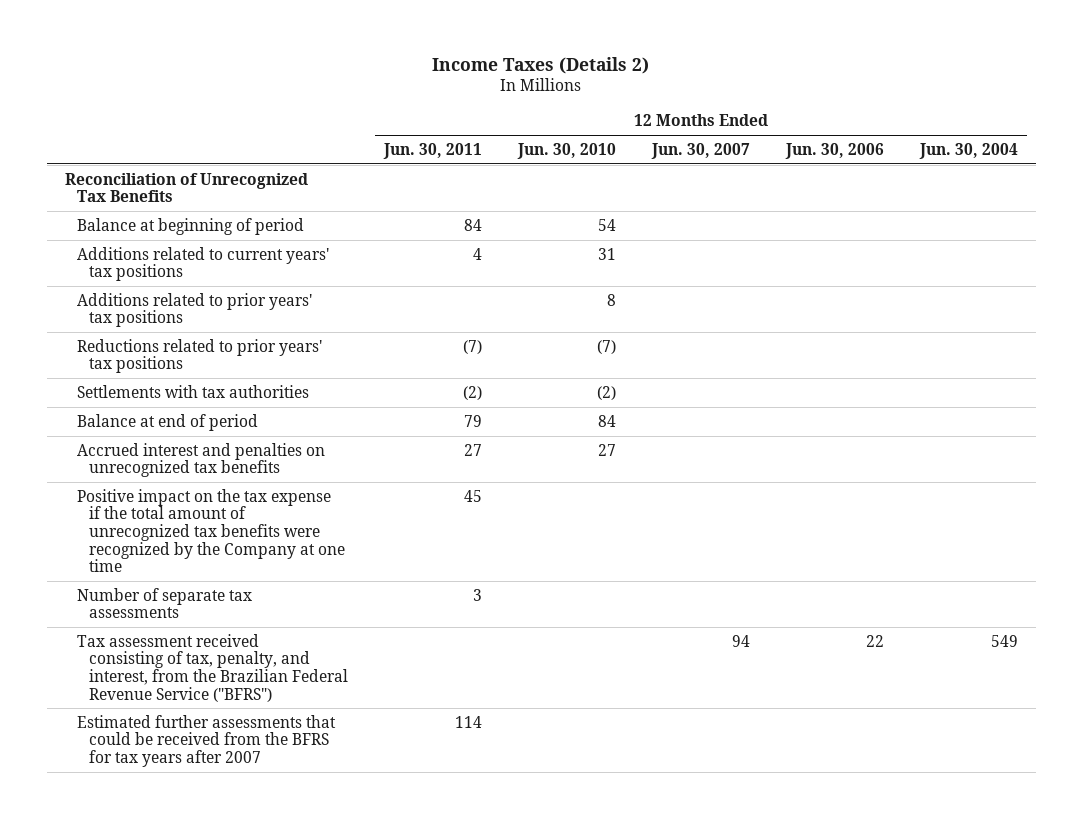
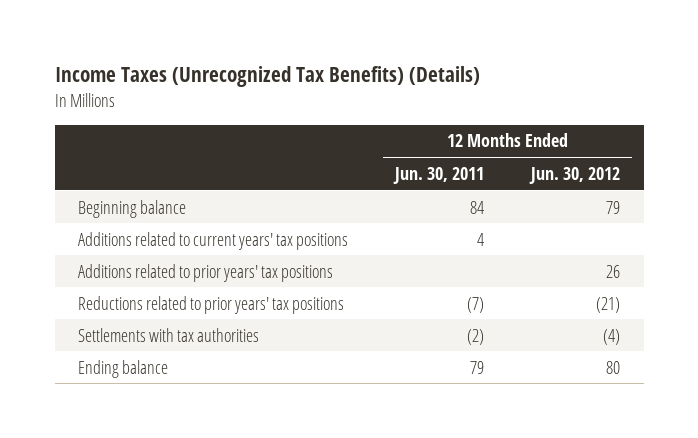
[432,56,650,74] Income Taxes (Details 2) -> [54,66,480,88] Income Taxes (Unrecognized Tax Benefits) (Details)
[516,142,616,159] Jun. 30, 2010 -> none
[650,142,750,159] Jun. 30, 2007 -> none
[784,142,884,159] Jun. 30, 2006 -> none
[918,142,1018,159] Jun. 30, 2004 -> none
none -> [529,166,621,184] Jun. 30, 2012
[64,172,308,203] Reconciliation of Unrecognized Tax Benefits -> none
[76,217,304,235] Balance at beginning of period -> [78,199,187,218] Beginning balance
[76,442,325,478] Accrued interest and penalties on unrecognized tax benefits -> none
[76,488,345,573] Positive impact on the tax expense if the total amount of unrecognized tax benefits were recognized by the Company at one time -> none
[76,587,252,619] Number of separate tax assessments -> none
[76,633,348,702] Tax assessment received consisting of tax, penalty, and interest, from the Brazilian Federal Revenue Service ("BFRS") -> none
[76,714,336,768] Estimated further assessments that could be received from the BFRS for tax years after 2007 -> none
[76,413,258,431] Balance at end of period -> [78,359,169,378] Ending balance

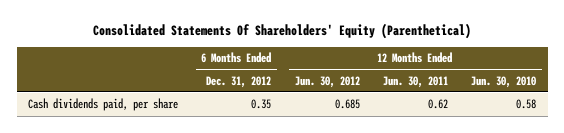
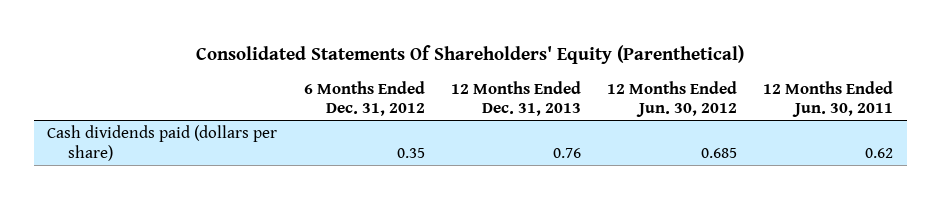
[471,75,537,88] Jun. 30, 2010 -> none
none -> [450,80,581,116] 12 Months Ended Dec. 31, 2013
[28,98,179,112] Cash dividends paid, per share -> [47,125,278,161] Cash dividends paid (dollars per share)

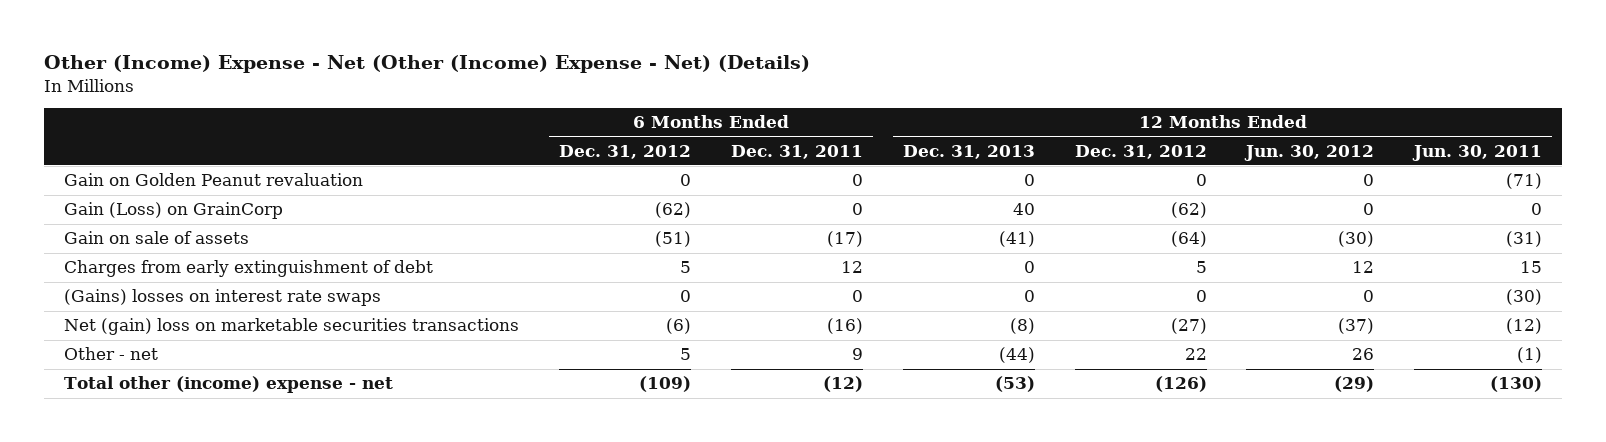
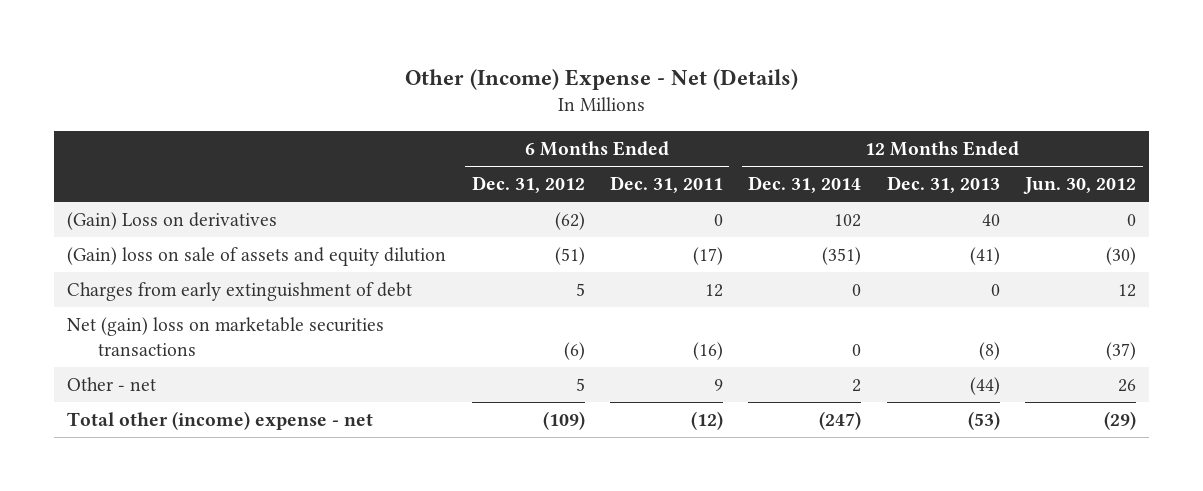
[43,55,810,74] Other (Income) Expense - Net (Other (Income) Expense - Net) (Details) -> [404,68,798,90] Other (Income) Expense - Net (Details)
[1074,144,1207,159] Dec. 31, 2012 -> none
[1412,144,1543,161] Jun. 30, 2011 -> none
none -> [748,176,862,194] Dec. 31, 2014
[63,173,363,187] Gain on Golden Peanut revaluation -> none
[63,202,283,220] Gain (Loss) on GrainCorp -> [67,211,278,230] (Gain) Loss on derivatives
[63,231,249,245] Gain on sale of assets -> [67,246,447,266] (Gain) loss on sale of assets and equity dilution
[63,289,381,307] (Gains) losses on interest rate swaps -> none

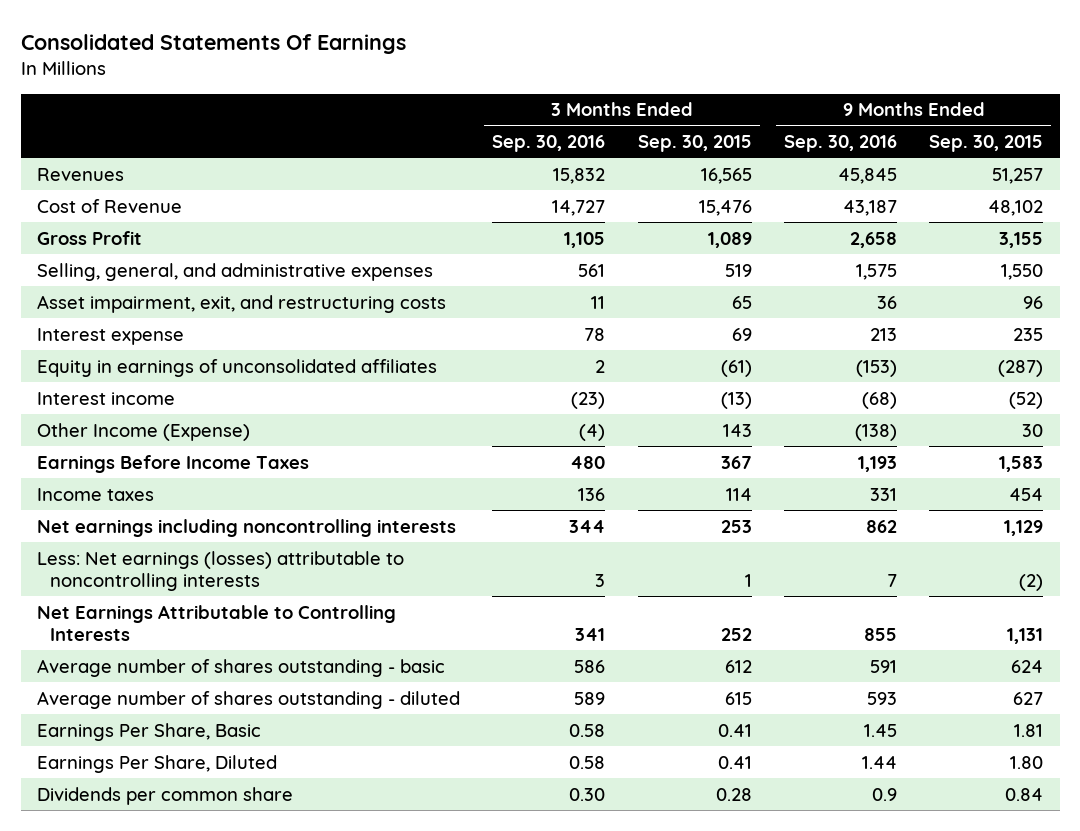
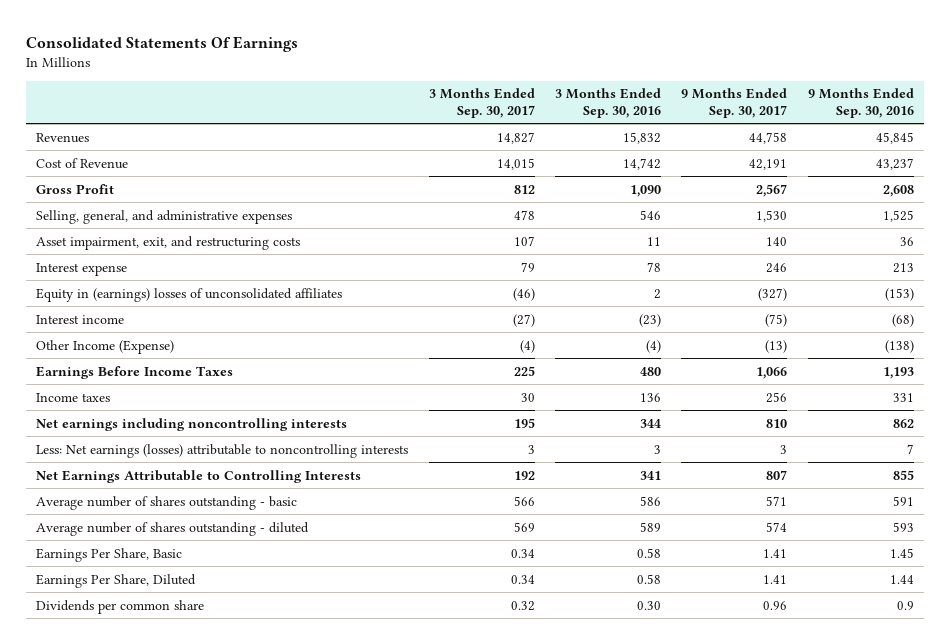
[637,135,752,153] Sep. 30, 2015 -> none
[929,135,1044,153] Sep. 30, 2015 -> none
none -> [428,88,535,118] 3 Months Ended Sep. 30, 2017
none -> [681,88,788,118] 9 Months Ended Sep. 30, 2017
[552,199,606,216] 14,727 -> [622,157,661,170] 14,742
[843,199,898,216] 43,187 -> [875,157,914,170] 43,237
[564,231,606,248] 1,105 -> [629,184,661,197] 1,090
[850,231,898,248] 2,658 -> [882,184,914,197] 2,608
[578,263,606,277] 561 -> [639,209,661,220] 546
[856,263,898,280] 1,575 -> [882,209,914,222] 1,525
[36,358,437,377] Equity in earnings of unconsolidated affiliates -> [36,287,343,302] Equity in (earnings) losses of unconsolidated affiliates

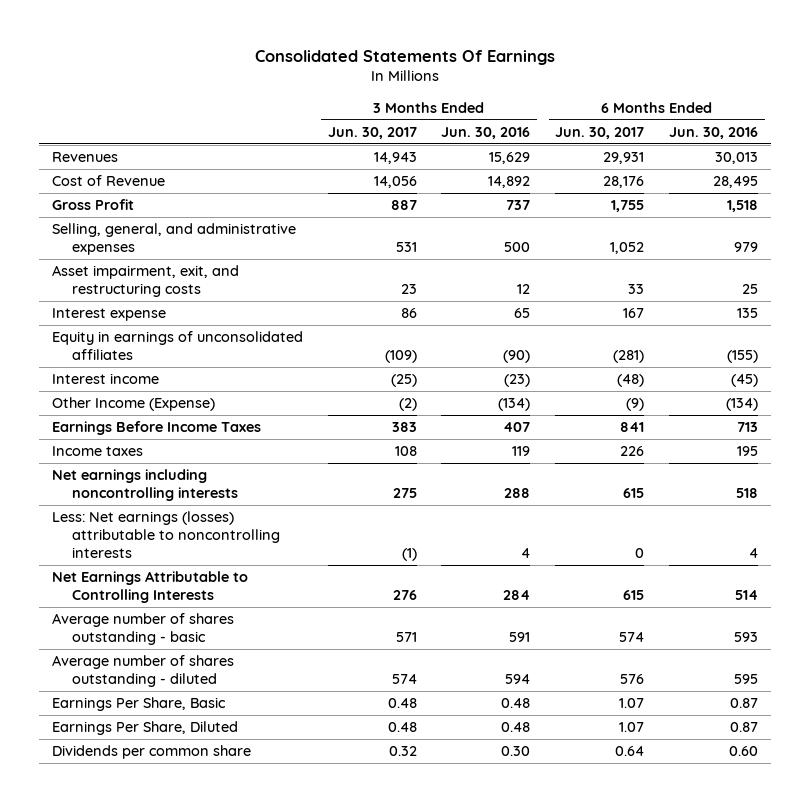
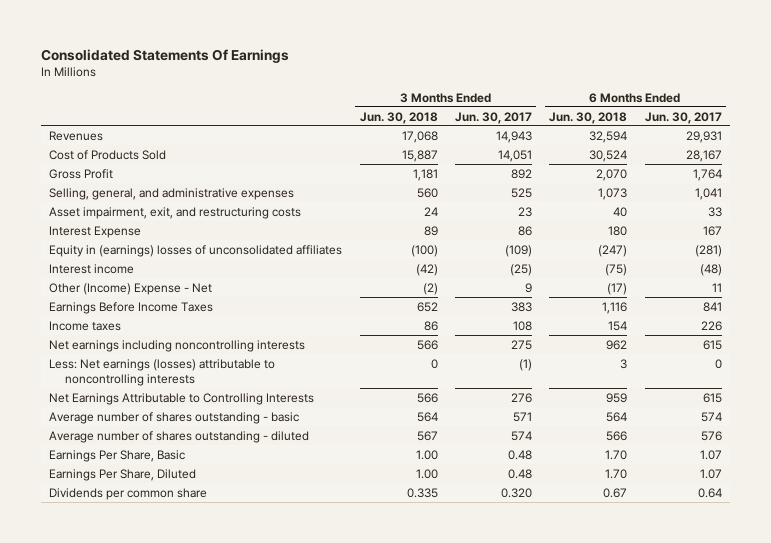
[441,126,531,139] Jun. 30, 2016 -> none
[669,126,759,139] Jun. 30, 2016 -> none
none -> [359,111,438,124] Jun. 30, 2018
none -> [549,111,628,124] Jun. 30, 2018
[51,175,165,187] Cost of Revenue -> [49,149,167,160] Cost of Products Sold
[373,176,417,189] 14,056 -> [497,149,532,162] 14,051
[603,176,645,189] 28,176 -> [685,149,722,162] 28,167
[390,200,417,211] 887 -> [510,168,532,179] 892
[611,200,645,213] 1,755 -> [692,168,722,181] 1,764
[395,241,417,252] 531 -> [510,187,532,198] 525
[610,241,645,254] 1,052 -> [694,187,722,200] 1,041
[51,308,166,322] Interest expense -> [49,225,142,238] Interest Expense
[51,331,303,360] Equity in earnings of unconsolidated affiliates -> [49,244,343,257] Equity in (earnings) losses of unconsolidated affiliates
[51,397,215,412] Other Income (Expense) -> [49,282,213,295] Other (Income) Expense - Net
[398,398,417,412] (2) -> [524,282,532,293] 9
[626,398,645,412] (9) -> [711,282,722,292] 11
[388,746,417,757] 0.32 -> [500,487,532,498] 0.320

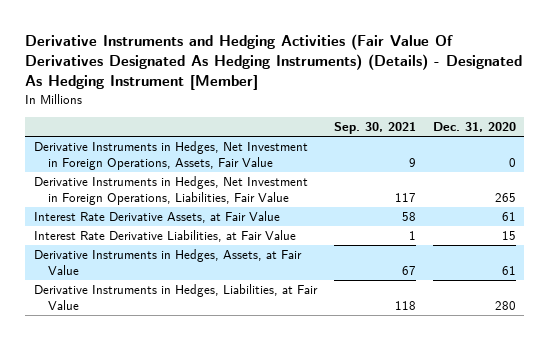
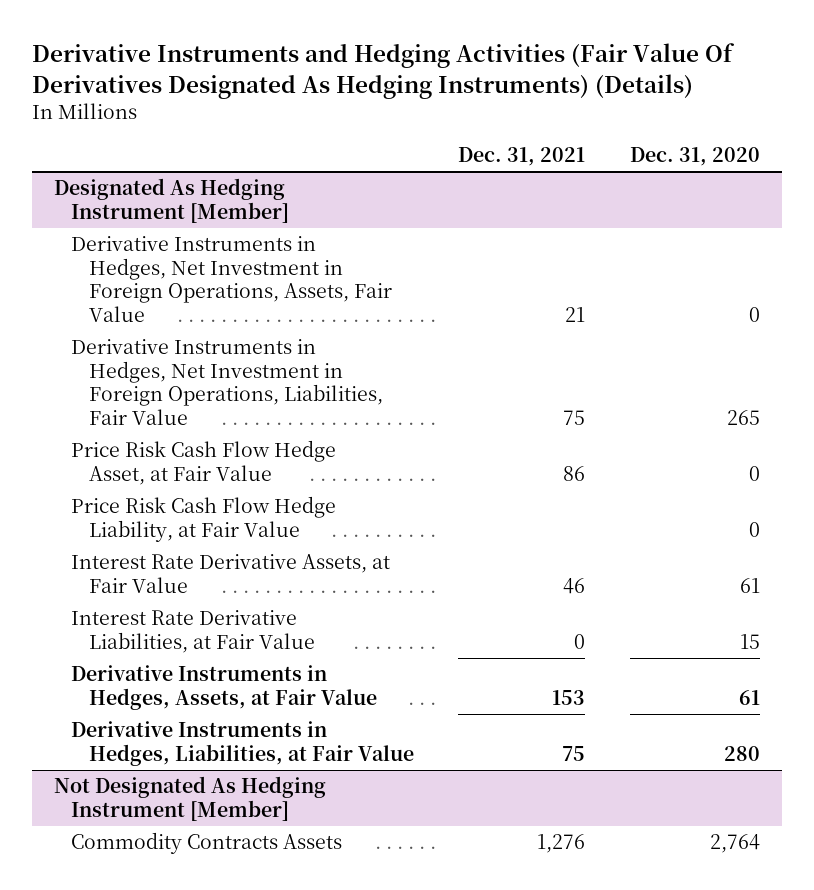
[25,33,523,91] Derivative Instruments and Hedging Activities (Fair Value Of Derivatives Designated As Hedging Instruments) (Details) - Designated As Hedging Instrument [Member] -> [31,43,735,99] Derivative Instruments and Hedging Activities (Fair Value Of Derivatives Designated As Hedging Instruments) (Details)
[333,122,416,135] Sep. 30, 2021 -> none
none -> [458,147,586,167] Dec. 31, 2021
none -> [53,178,290,223] Designated As Hedging Instrument [Member]
none -> [71,440,337,485] Price Risk Cash Flow Hedge Asset, at Fair Value
none -> [71,496,337,542] Price Risk Cash Flow Hedge Liability, at Fair Value
none -> [53,776,326,821] Not Designated As Hedging Instrument [Member]
none -> [71,832,343,855] Commodity Contracts Assets

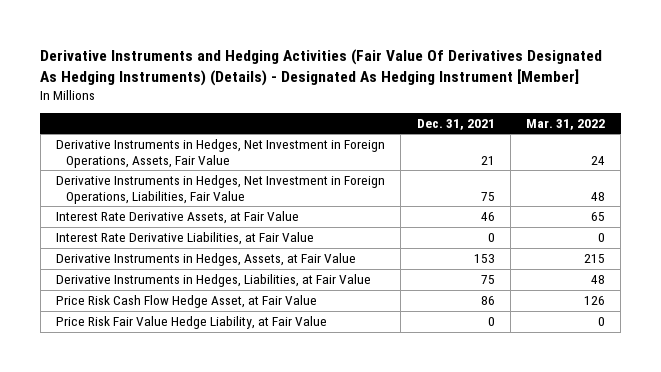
[31,43,735,99] Derivative Instruments and Hedging Activities (Fair Value Of Derivatives Designated As Hedging Instruments) (Details) -> [40,49,603,86] Derivative Instruments and Hedging Activities (Fair Value Of Derivatives Designated As Hedging Instruments) (Details) - Designated As Hedging Instrument [Member]
[629,147,760,167] Dec. 31, 2020 -> none
none -> [525,118,605,130] Mar. 31, 2022
[53,178,290,223] Designated As Hedging Instrument [Member] -> none
[71,440,337,485] Price Risk Cash Flow Hedge Asset, at Fair Value -> none
[71,496,337,542] Price Risk Cash Flow Hedge Liability, at Fair Value -> none
[53,776,326,821] Not Designated As Hedging Instrument [Member] -> none
[71,832,343,855] Commodity Contracts Assets -> none
none -> [56,294,318,308] Price Risk Cash Flow Hedge Asset, at Fair Value
none -> [56,315,328,329] Price Risk Fair Value Hedge Liability, at Fair Value

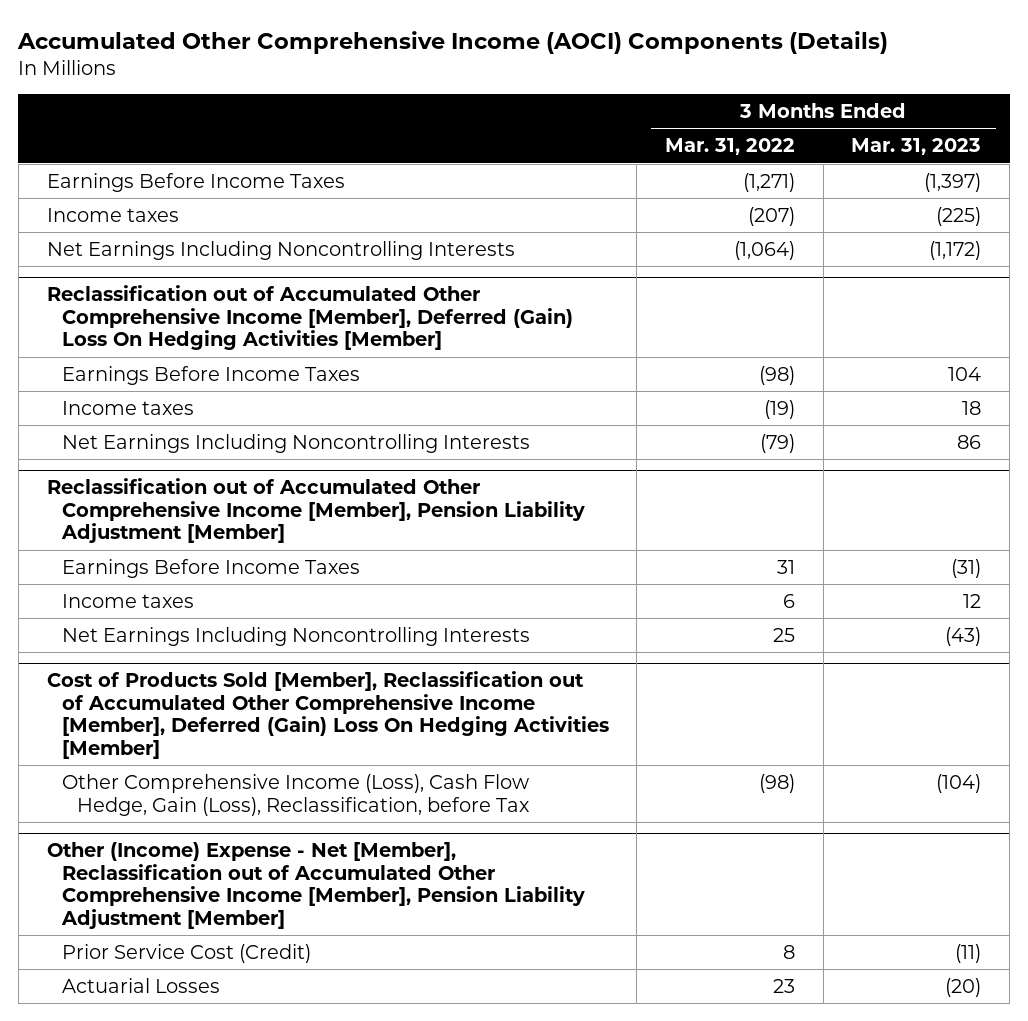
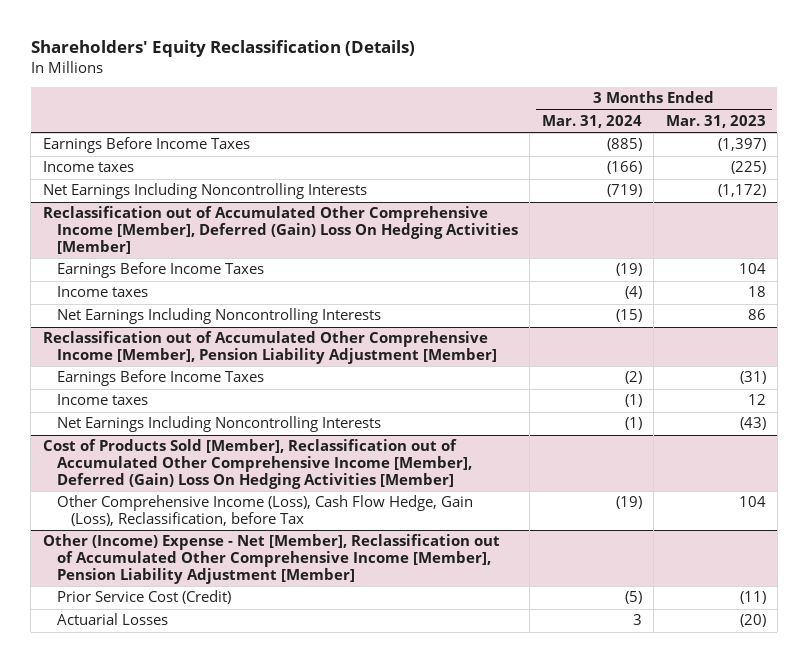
[17,30,889,54] Accumulated Other Comprehensive Income (AOCI) Components (Details) -> [30,40,415,58] Shareholders' Equity Reclassification (Details)
[665,138,796,156] Mar. 31, 2022 -> none
none -> [541,114,642,128] Mar. 31, 2024
[936,773,982,793] (104) -> [738,496,766,508] 104

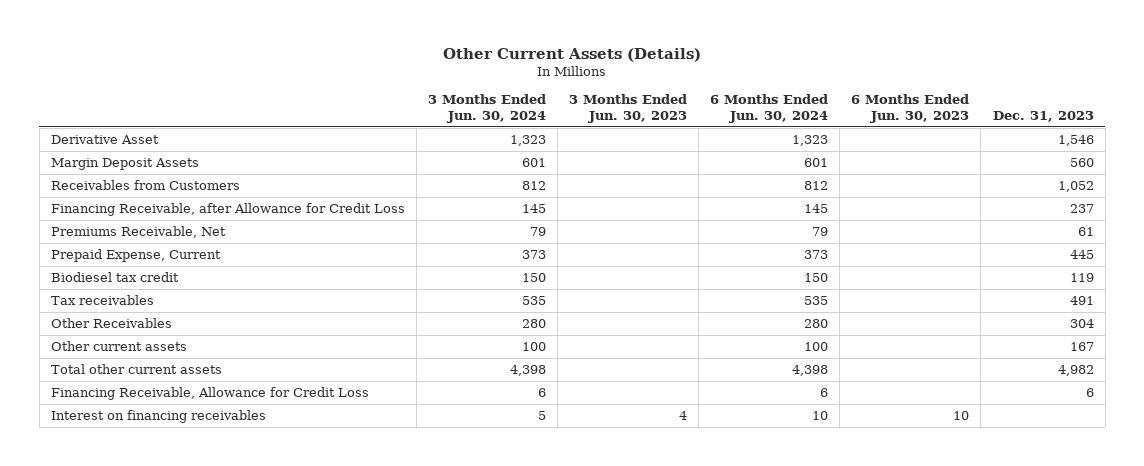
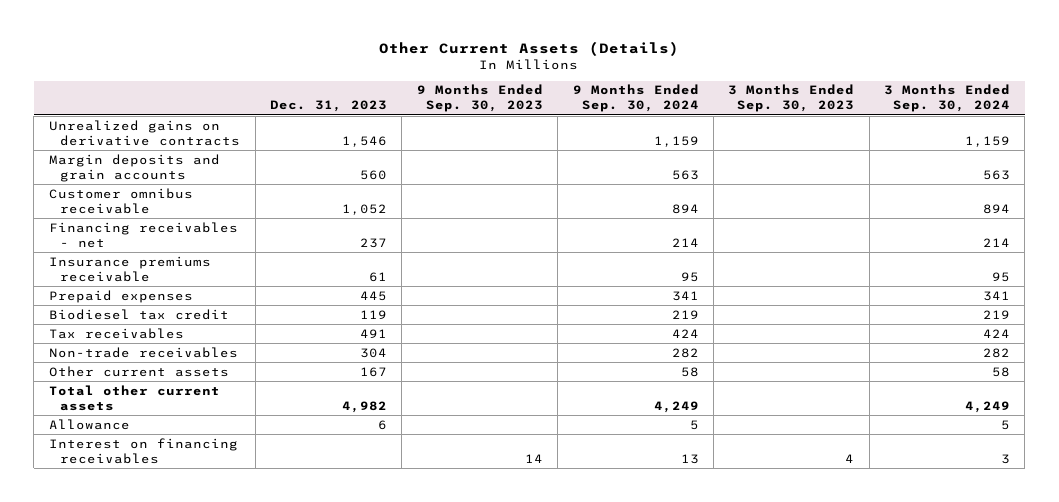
[427,94,546,123] 3 Months Ended Jun. 30, 2024 -> none
[569,94,688,123] 3 Months Ended Jun. 30, 2023 -> none
[710,94,829,123] 6 Months Ended Jun. 30, 2024 -> none
[851,94,970,123] 6 Months Ended Jun. 30, 2023 -> none
none -> [416,84,543,113] 9 Months Ended Sep. 30, 2023
none -> [572,84,699,113] 9 Months Ended Sep. 30, 2024
none -> [728,84,855,113] 3 Months Ended Sep. 30, 2023
none -> [884,84,1011,113] 3 Months Ended Sep. 30, 2024
[50,135,159,145] Derivative Asset -> [48,119,241,146] Unrealized gains on derivative contracts
[50,158,199,171] Margin Deposit Assets -> [48,153,220,182] Margin deposits and grain accounts
[50,180,240,191] Receivables from Customers -> [48,187,193,214] Customer omnibus receivable
[50,203,405,217] Financing Receivable, after Allowance for Credit Loss -> [48,221,238,248] Financing receivables - net
[50,226,226,239] Premiums Receivable, Net -> [48,255,211,282] Insurance premiums receivable
[50,249,221,263] Prepaid Expense, Current -> [48,289,193,303] Prepaid expenses
[50,318,172,329] Other Receivables -> [48,346,238,358] Non-trade receivables
[50,387,369,401] Financing Receivable, Allowance for Credit Loss -> [48,418,130,430] Allowance

